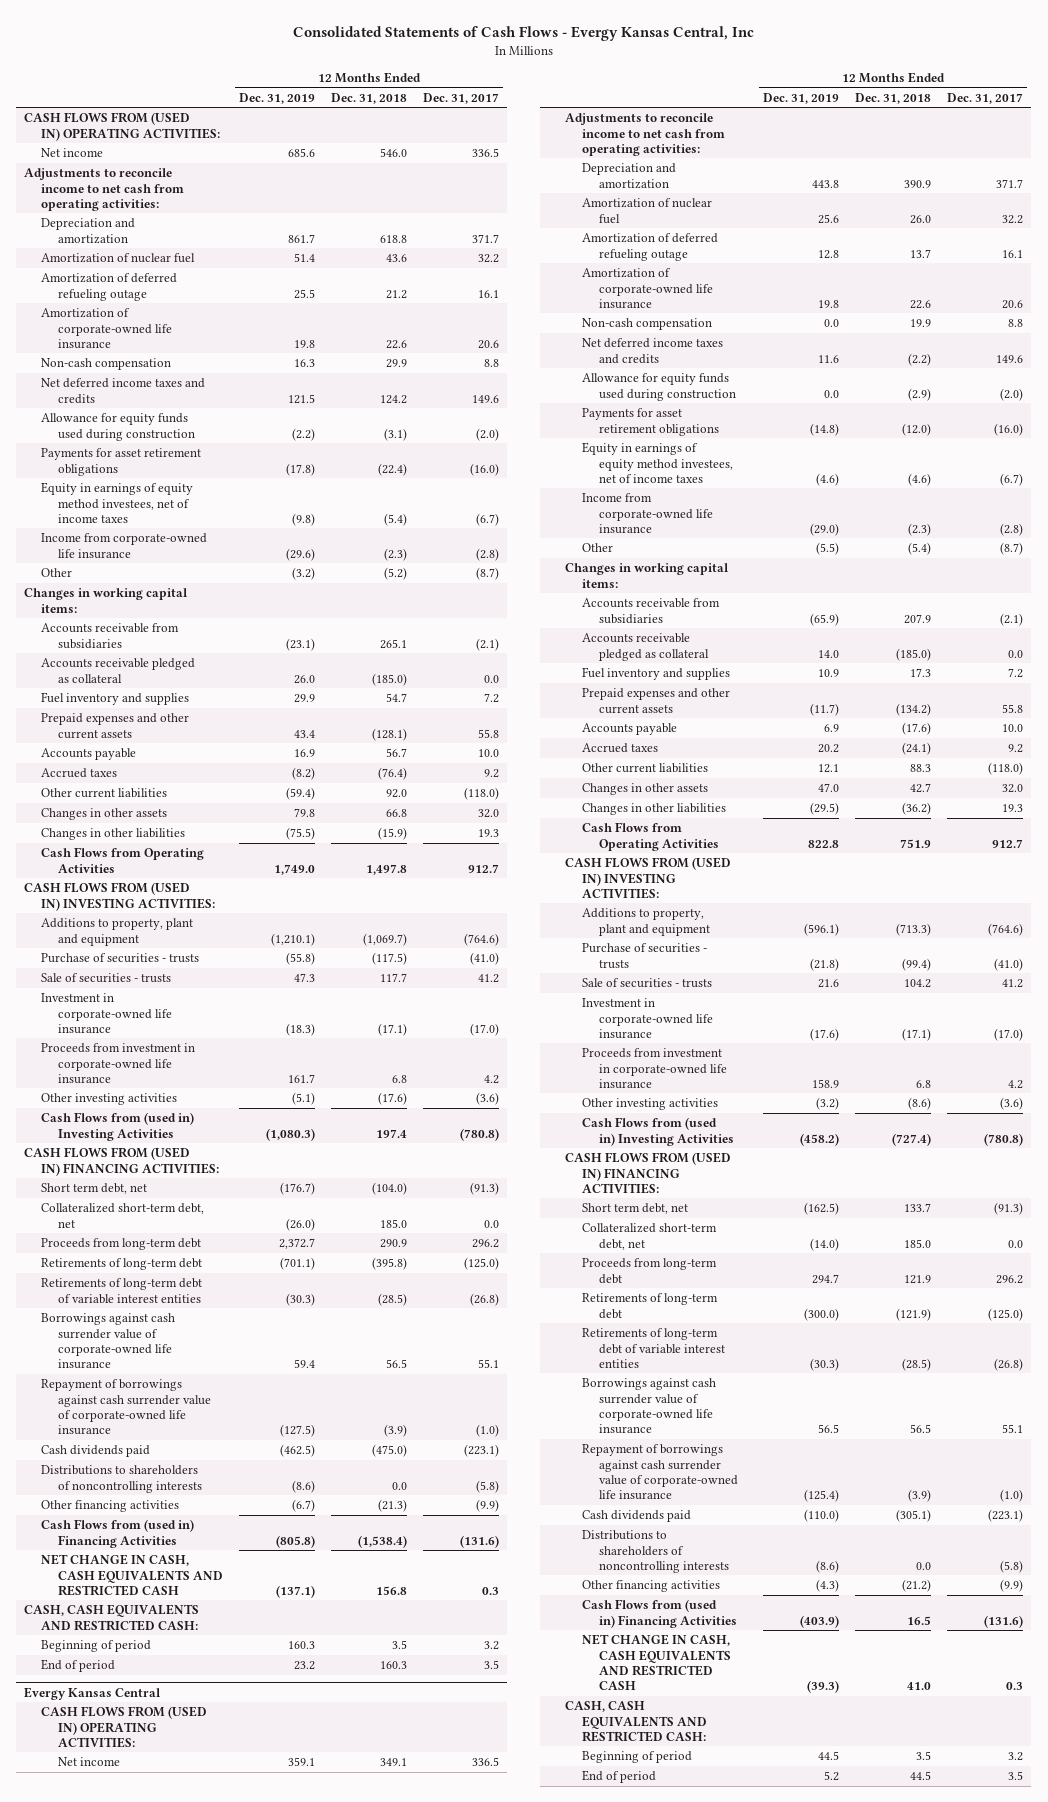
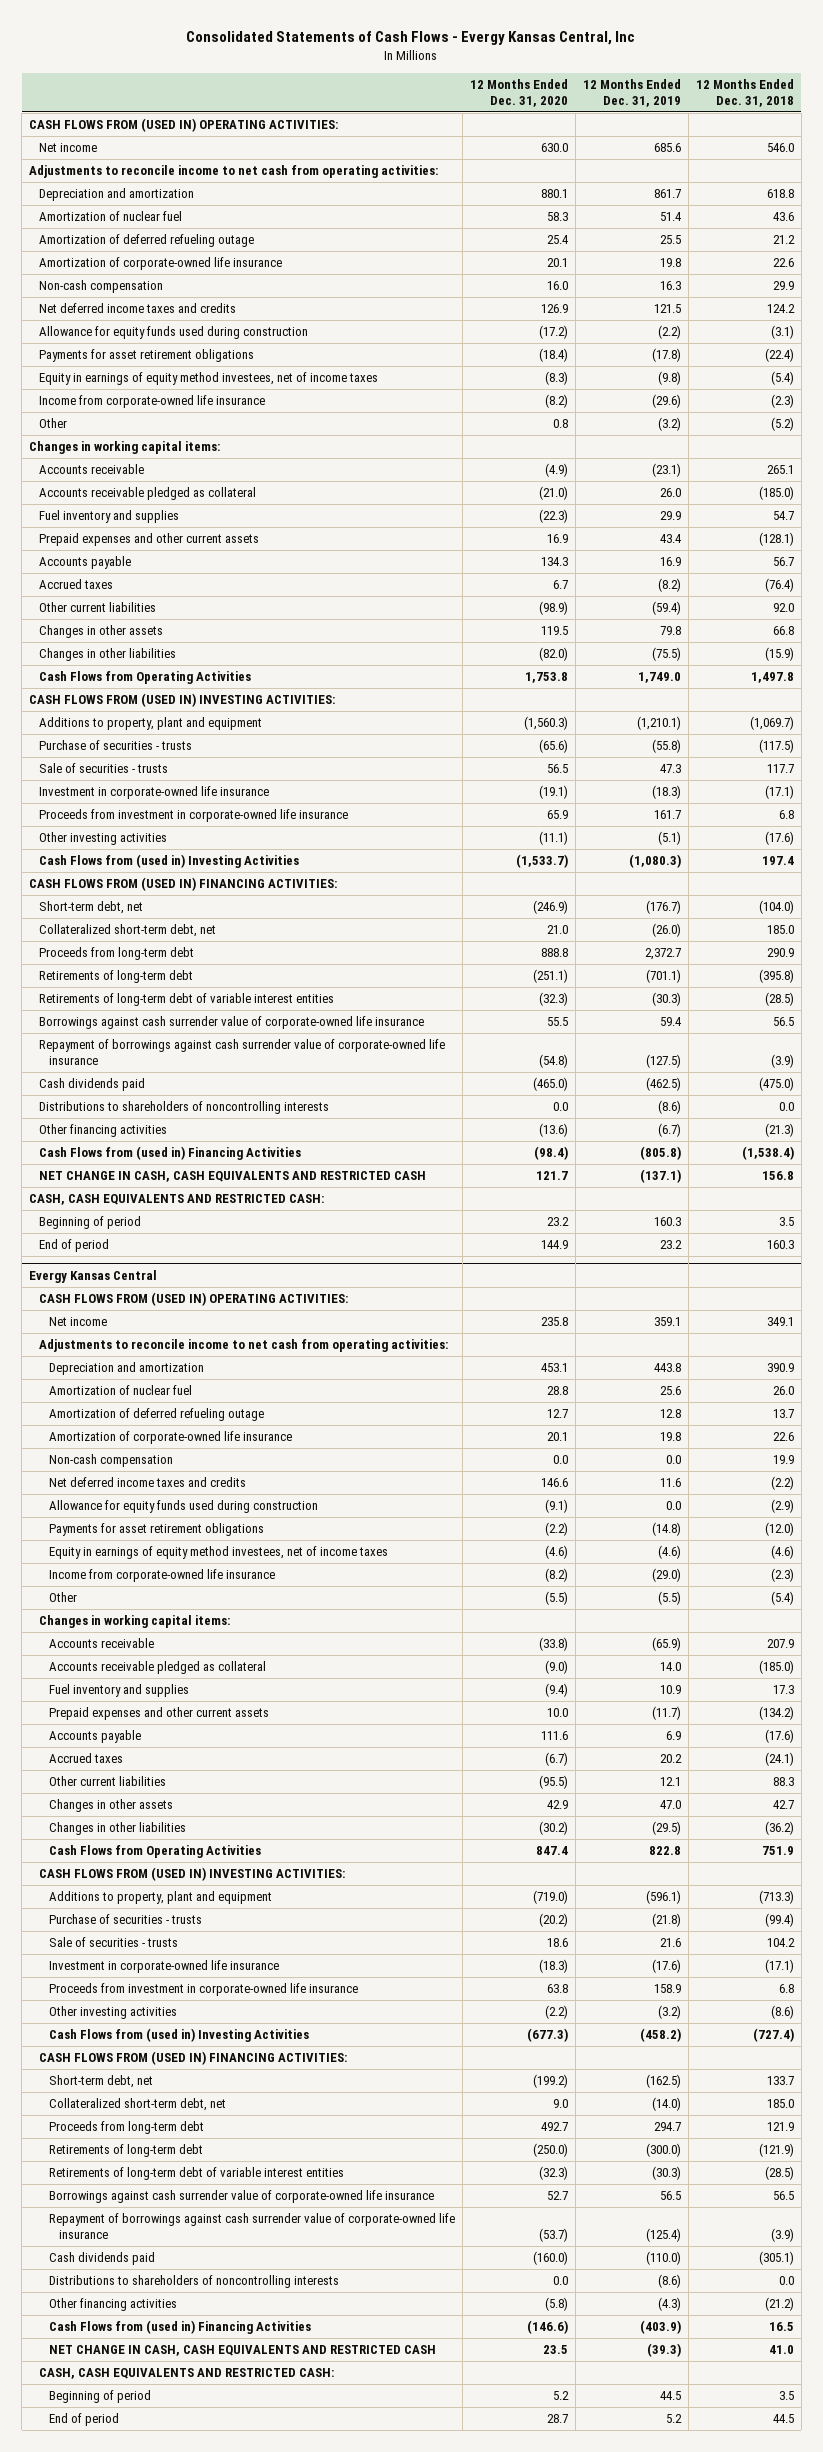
[423,92,500,104] Dec. 31, 2017 -> none
none -> [470,78,569,107] 12 Months Ended Dec. 31, 2020
[41,623,180,649] Accounts receivable from subsidiaries -> [39,464,145,475] Accounts receivable
[41,1183,148,1195] Short term debt, net -> [39,901,144,915] Short-term debt, net
[582,598,721,624] Accounts receivable from subsidiaries -> [49,1638,155,1649] Accounts receivable
[582,1203,689,1215] Short term debt, net -> [49,2075,154,2089] Short-term debt, net

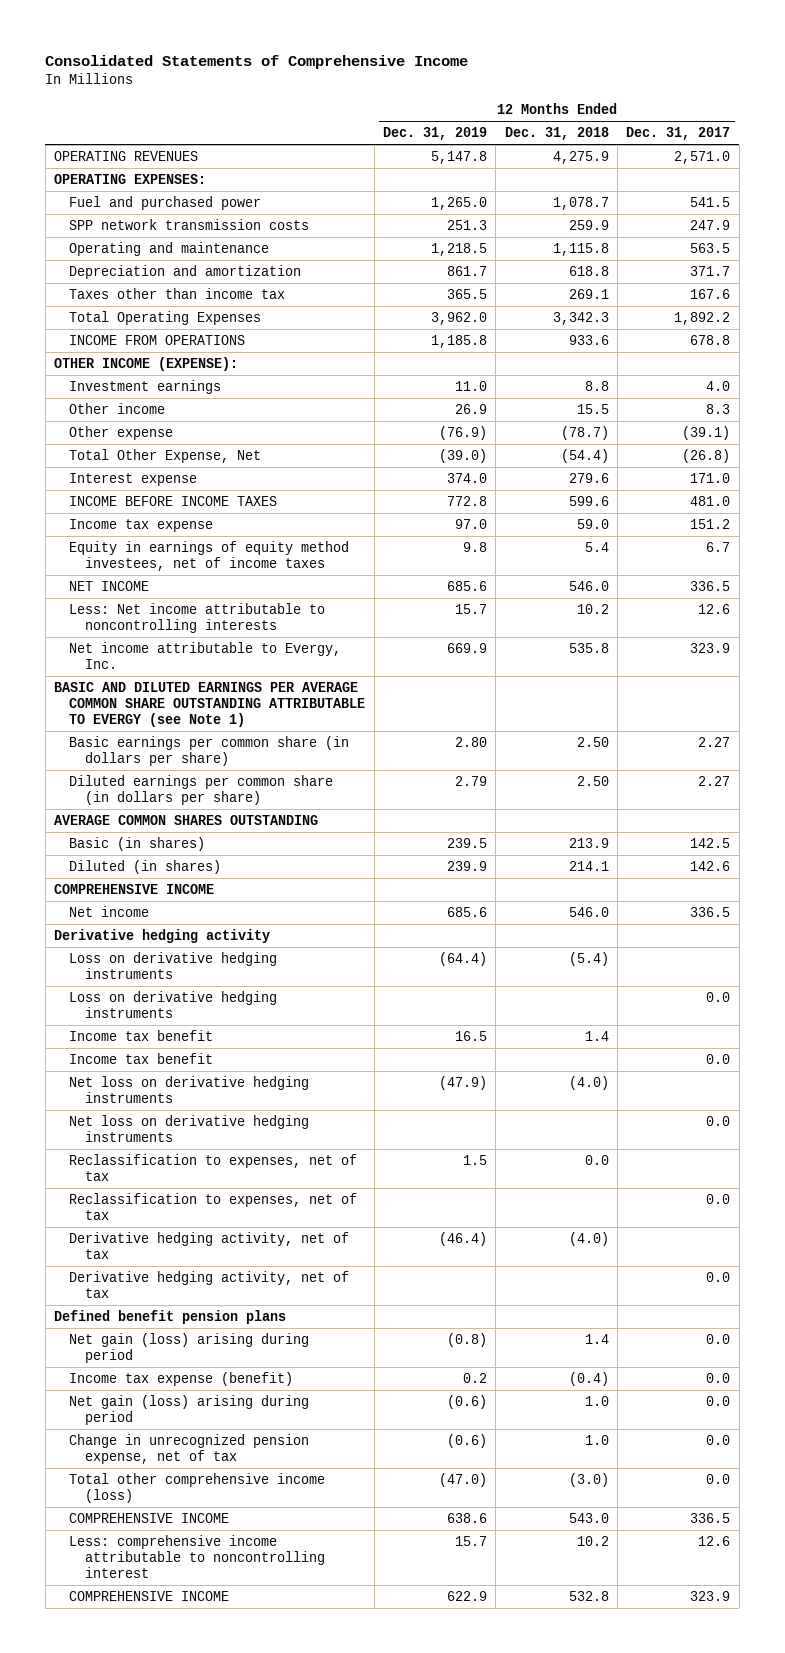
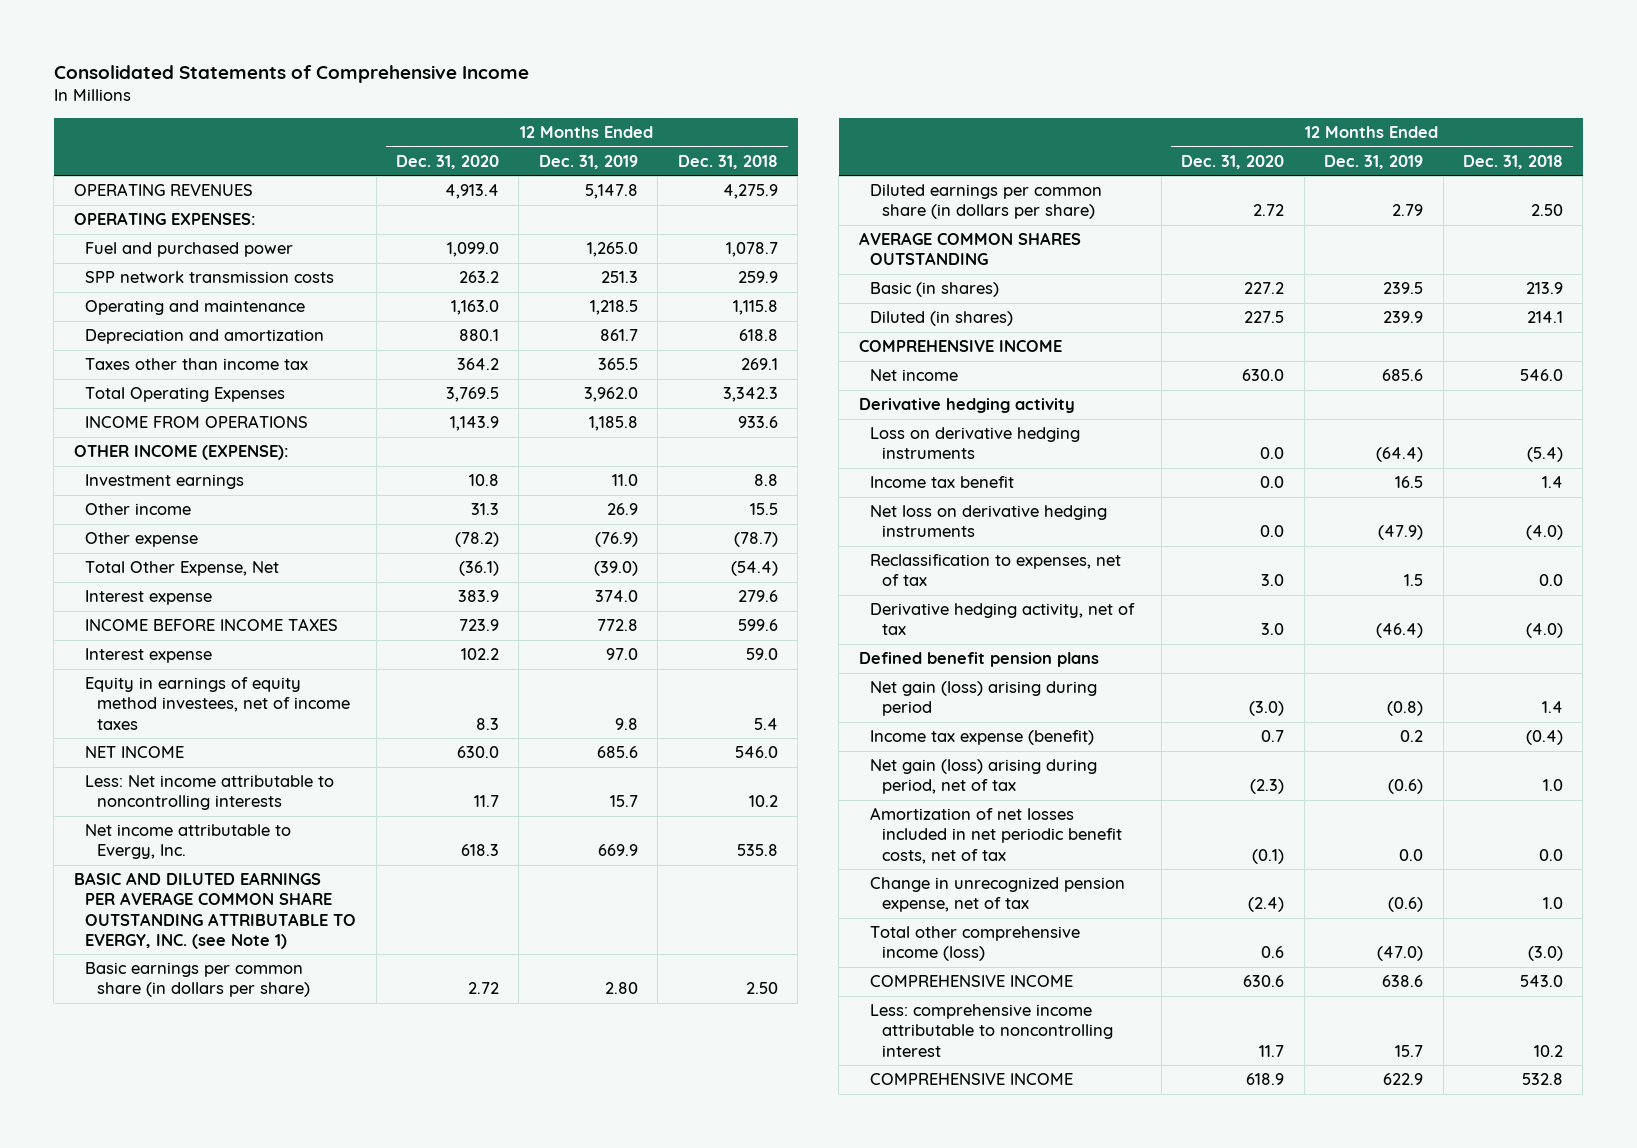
[626,127,731,141] Dec. 31, 2017 -> none
none -> [396,154,500,169] Dec. 31, 2020
[69,519,214,533] Income tax expense -> [85,648,213,664] Interest expense
[54,682,366,728] BASIC AND DILUTED EARNINGS PER AVERAGE COMMON SHARE OUTSTANDING ATTRIBUTABLE TO EVERGY (see Note 1) -> [73,872,357,949] BASIC AND DILUTED EARNINGS PER AVERAGE COMMON SHARE OUTSTANDING ATTRIBUTABLE TO EVERGY, INC. (see Note 1)
[69,991,278,1019] Loss on derivative hedging instruments -> none
[69,1053,214,1065] Income tax benefit -> none
[69,1115,310,1143] Net loss on derivative hedging instruments -> none
[69,1193,358,1221] Reclassification to expenses, net of tax -> none
[69,1271,350,1299] Derivative hedging activity, net of tax -> none
[69,1395,310,1426] Net gain (loss) arising during period -> [870,759,1098,795] Net gain (loss) arising during period, net of tax
none -> [870,807,1123,864] Amortization of net losses included in net periodic benefit costs, net of tax

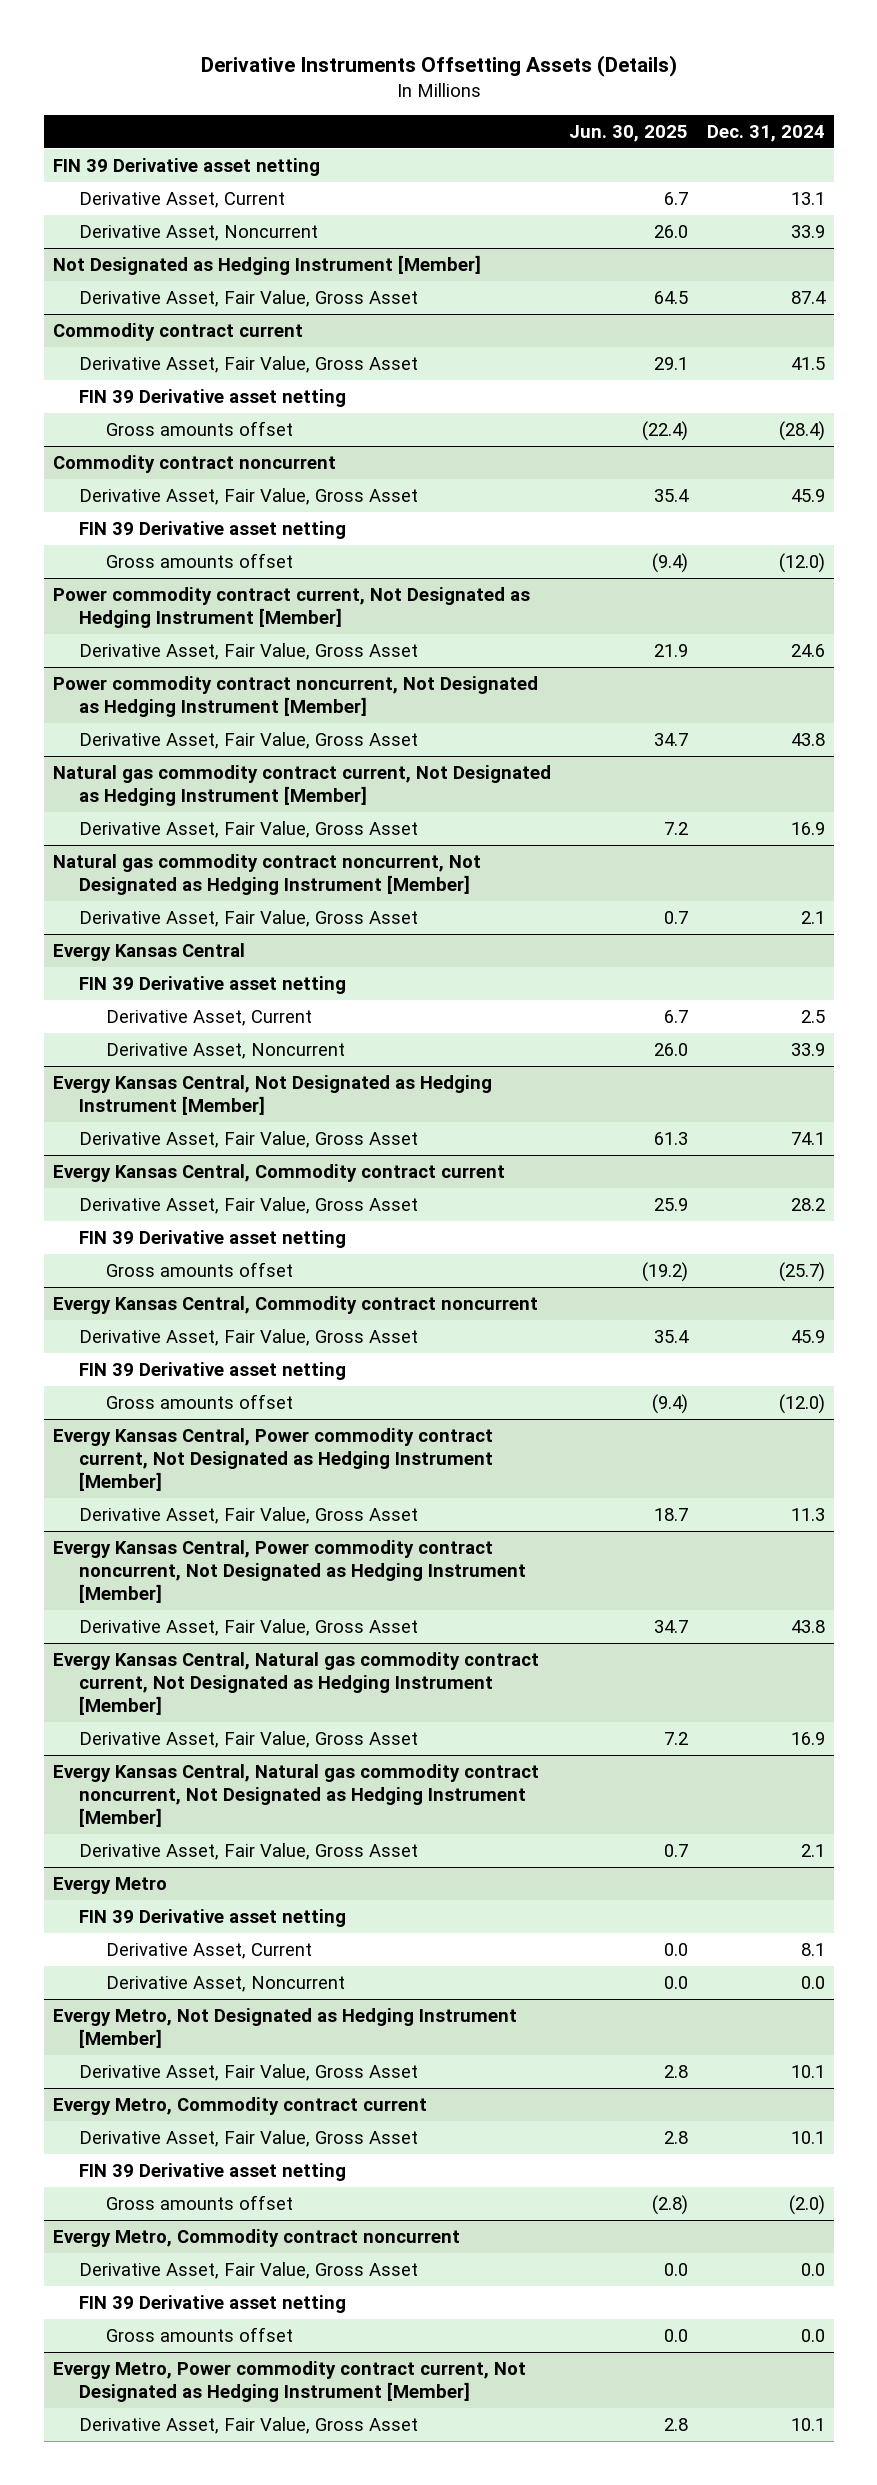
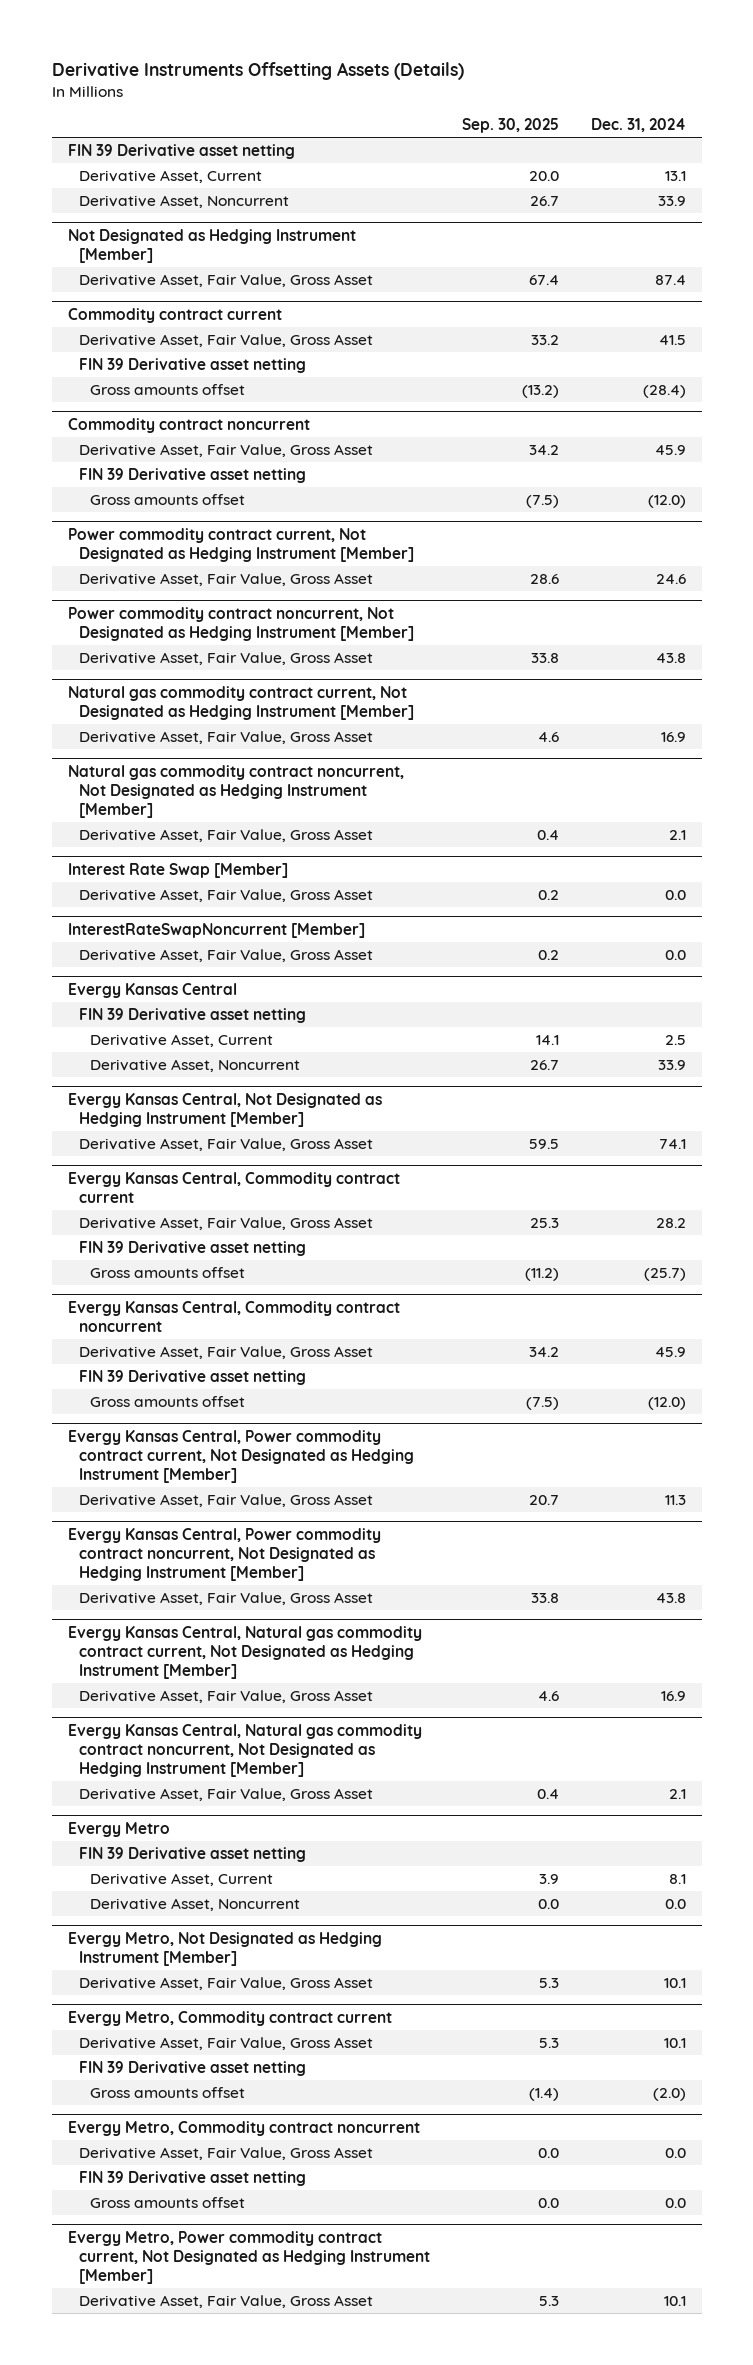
[569,124,689,142] Jun. 30, 2025 -> none
none -> [461,118,559,134] Sep. 30, 2025
none -> [67,862,288,878] Interest Rate Swap [Member]
none -> [79,888,374,902] Derivative Asset, Fair Value, Gross Asset
none -> [67,922,365,938] InterestRateSwapNoncurrent [Member]
none -> [79,948,374,962] Derivative Asset, Fair Value, Gross Asset

